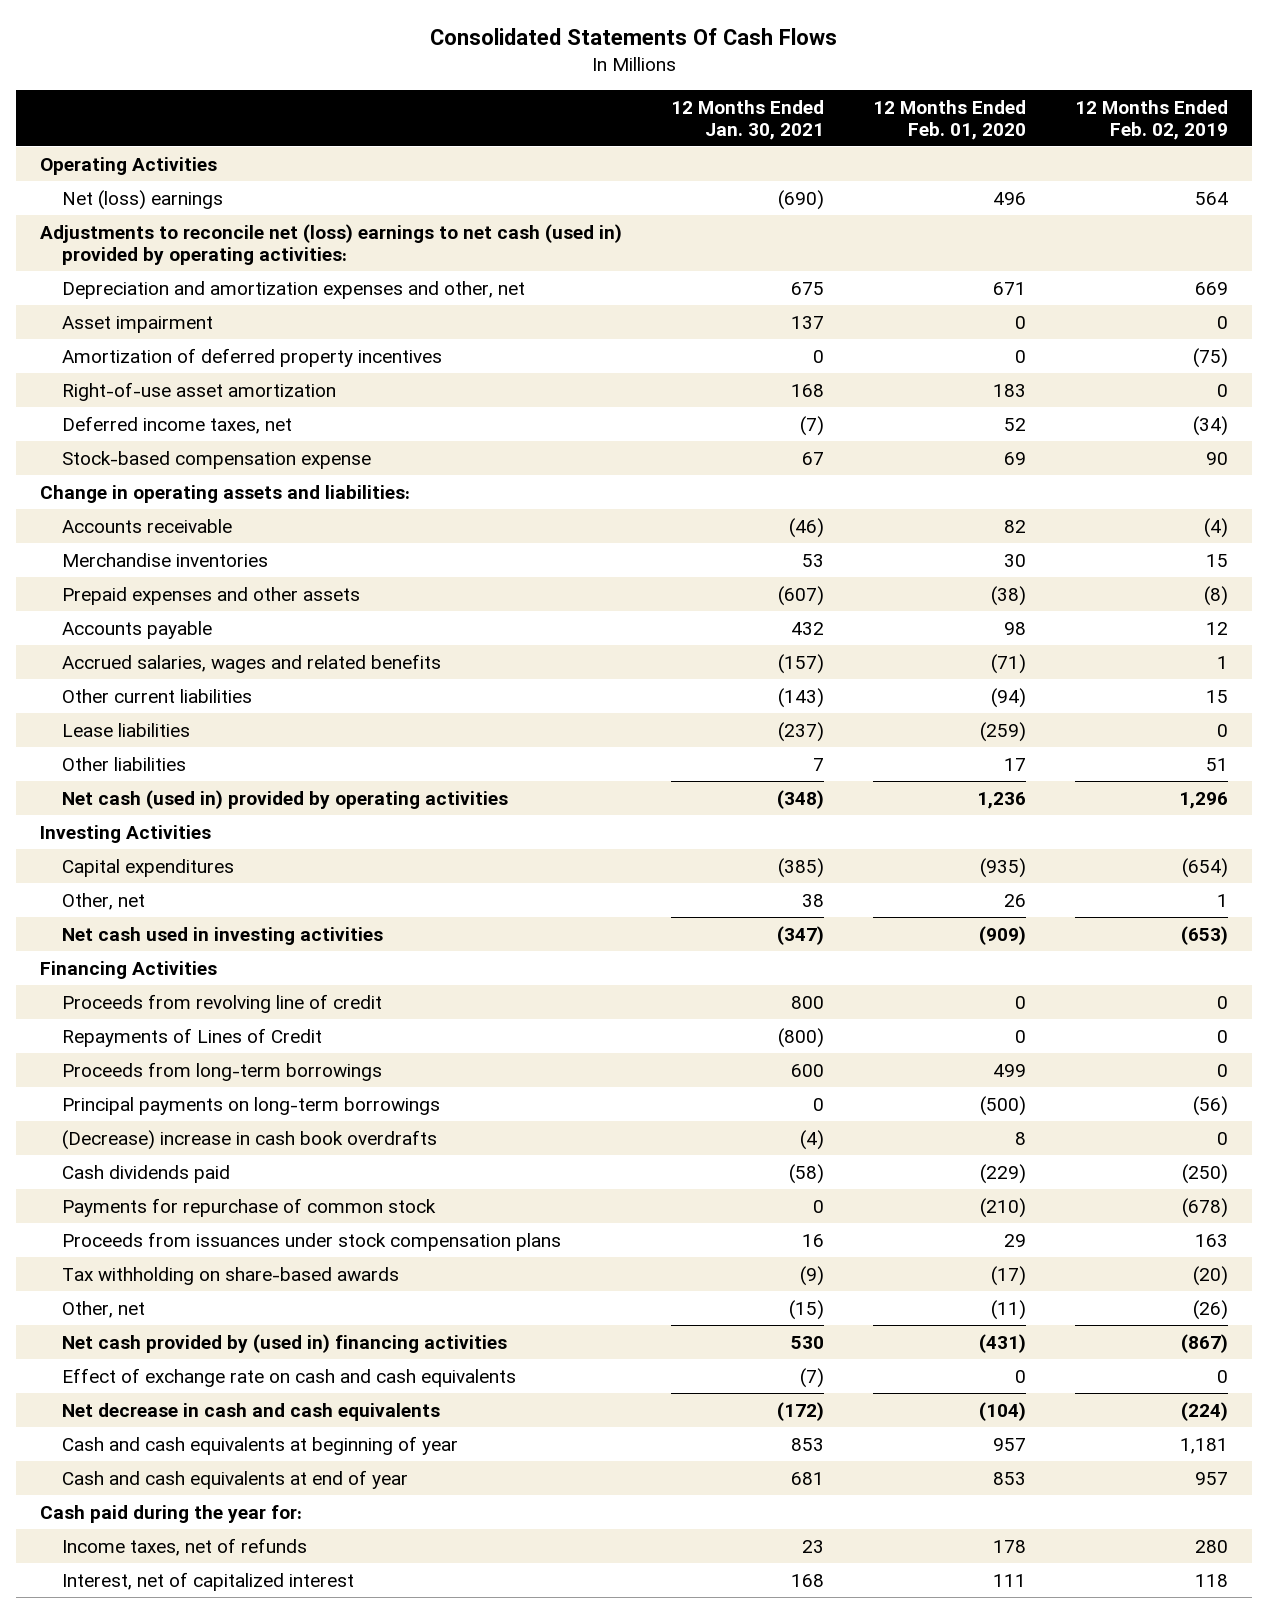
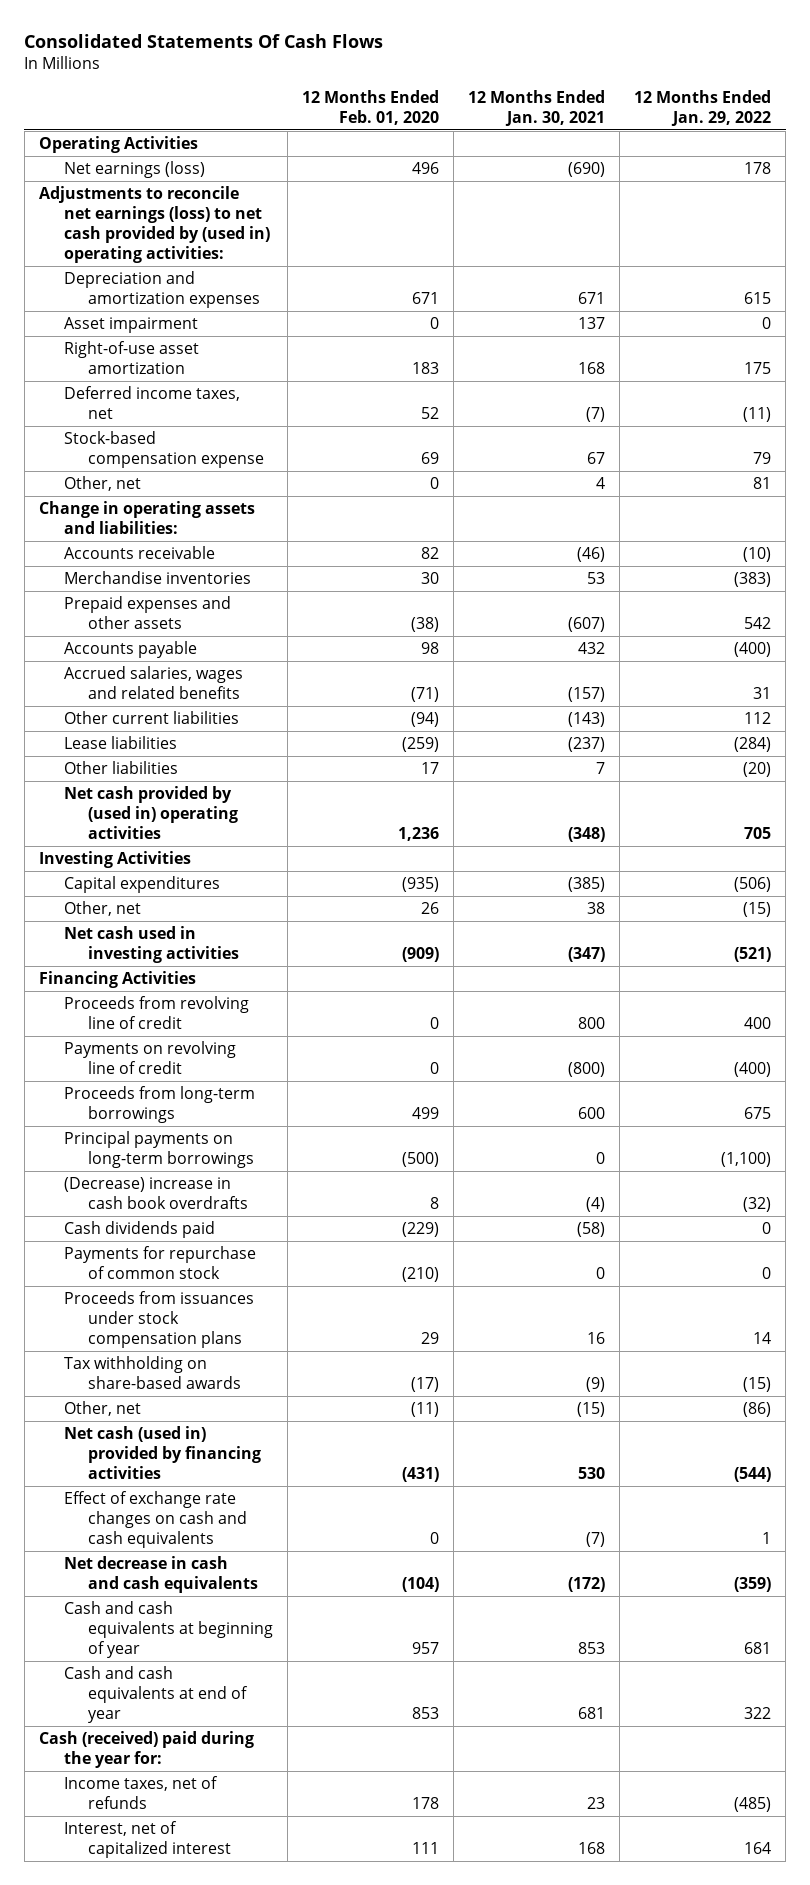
[1074,99,1228,140] 12 Months Ended Feb. 02, 2019 -> none
none -> [634,89,772,126] 12 Months Ended Jan. 29, 2022
[62,189,224,210] Net (loss) earnings -> [63,161,205,179] Net earnings (loss)
[40,223,623,265] Adjustments to reconcile net (loss) earnings to net cash (used in) provided by operating activities: -> [38,186,270,263] Adjustments to reconcile net earnings (loss) to net cash provided by (used in) operating activities:
[62,280,526,299] Depreciation and amortization expenses and other, net -> [63,271,261,308] Depreciation and amortization expenses
[791,281,825,295] 675 -> [578,291,606,304] 671
[62,347,443,367] Amortization of deferred property incentives -> none
none -> [63,476,141,492] Other, net
[62,789,509,809] Net cash (used in) provided by operating activities -> [63,786,239,839] Net cash provided by (used in) operating activities
[62,1027,323,1047] Repayments of Lines of Credit -> [63,1041,236,1074] Payments on revolving line of credit
[62,1333,508,1353] Net cash provided by (used in) financing activities -> [63,1426,262,1479] Net cash (used in) provided by financing activities
[62,1367,517,1387] Effect of exchange rate on cash and cash equivalents -> [63,1491,248,1548] Effect of exchange rate changes on cash and cash equivalents
[40,1504,303,1523] Cash paid during the year for: -> [38,1731,254,1768] Cash (received) paid during the year for:

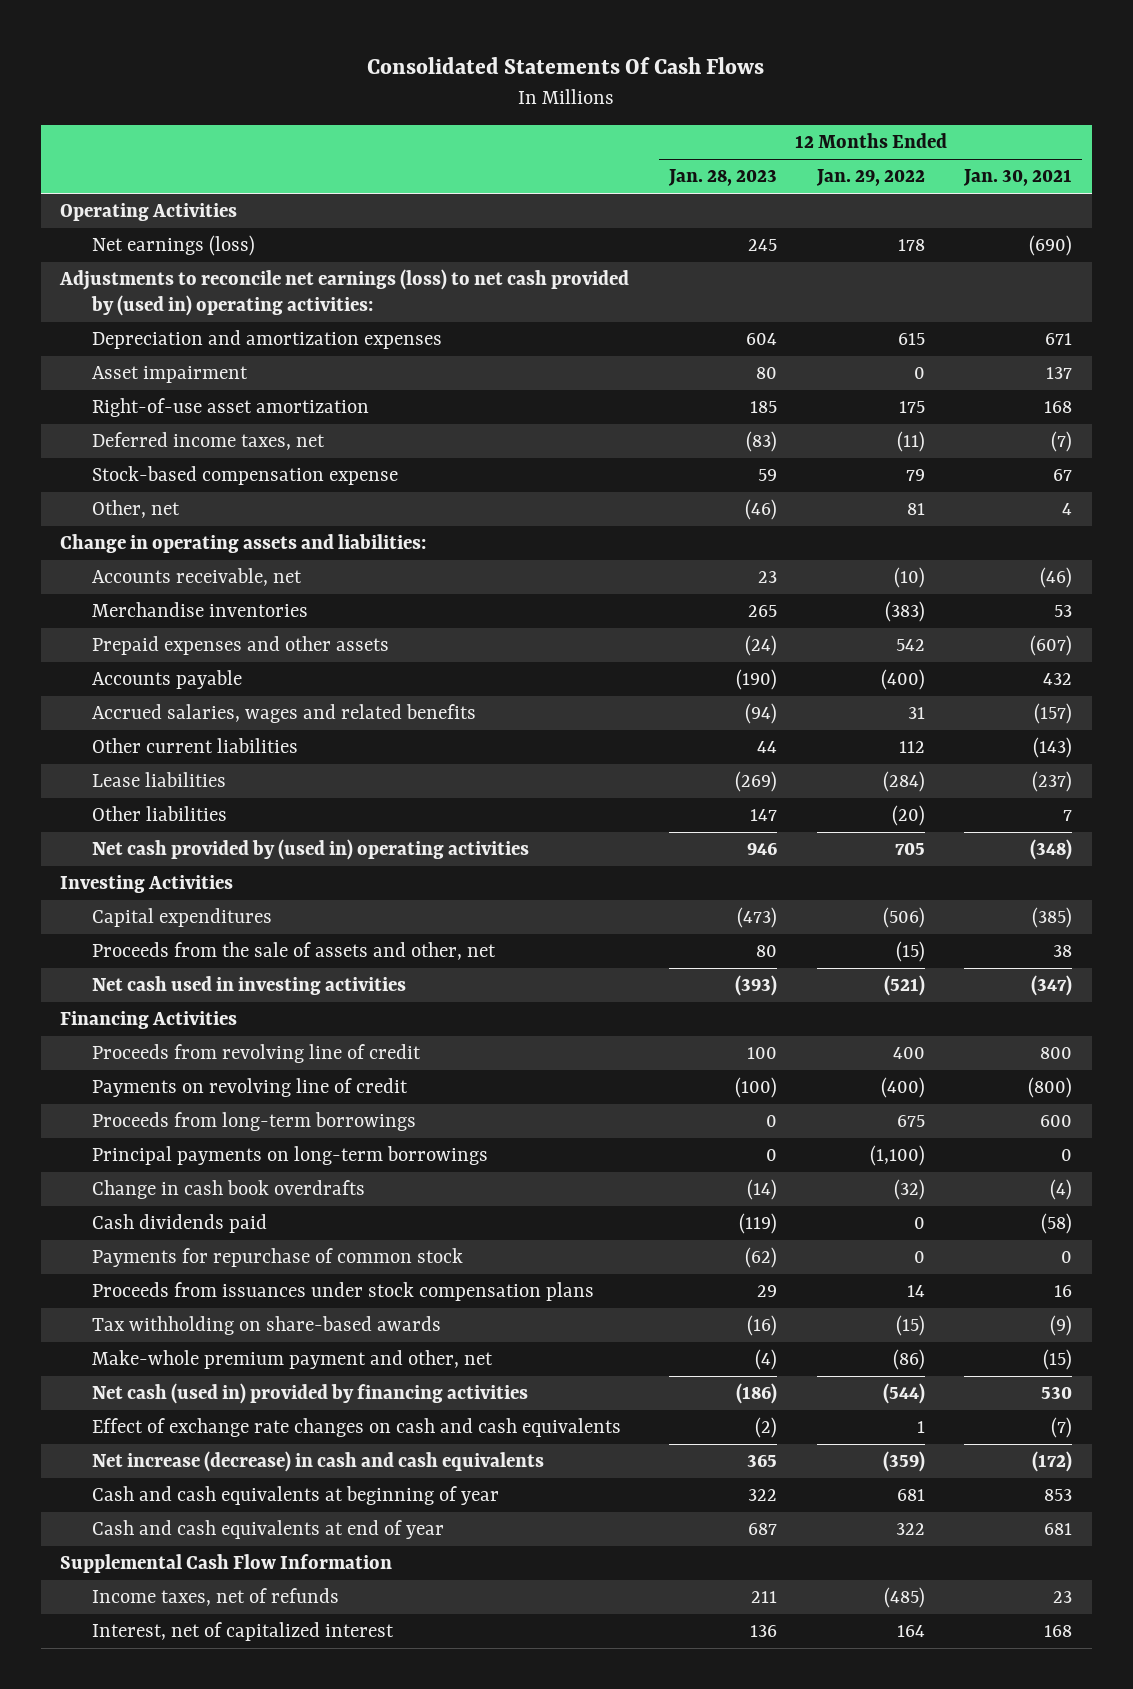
[302,89,440,125] 12 Months Ended Feb. 01, 2020 -> none
none -> [668,169,778,187] Jan. 28, 2023
[63,546,215,560] Accounts receivable -> [92,568,303,587] Accounts receivable, net
[63,901,141,917] Other, net -> [92,942,497,961] Proceeds from the sale of assets and other, net
[63,1177,249,1209] (Decrease) increase in cash book overdrafts -> [92,1180,366,1200] Change in cash book overdrafts
[63,1401,141,1417] Other, net -> [92,1350,494,1370] Make-whole premium payment and other, net
[63,1556,259,1593] Net decrease in cash and cash equivalents -> [92,1451,545,1473] Net increase (decrease) in cash and cash equivalents
[38,1731,254,1768] Cash (received) paid during the year for: -> none
none -> [60,1554,393,1574] Supplemental Cash Flow Information

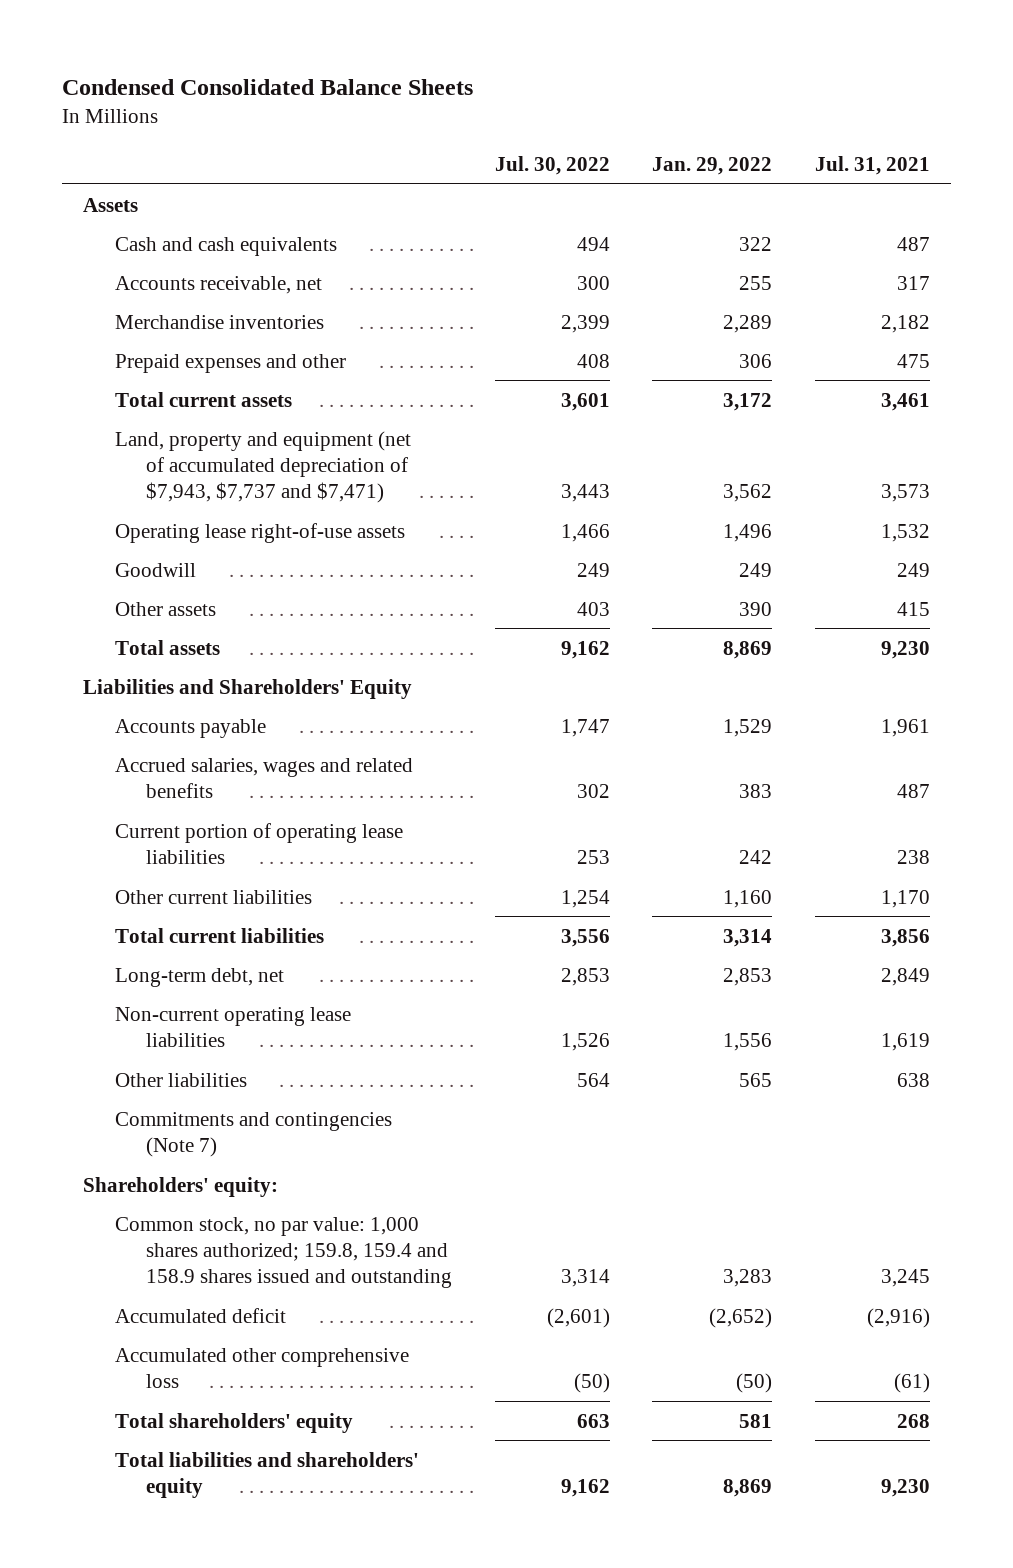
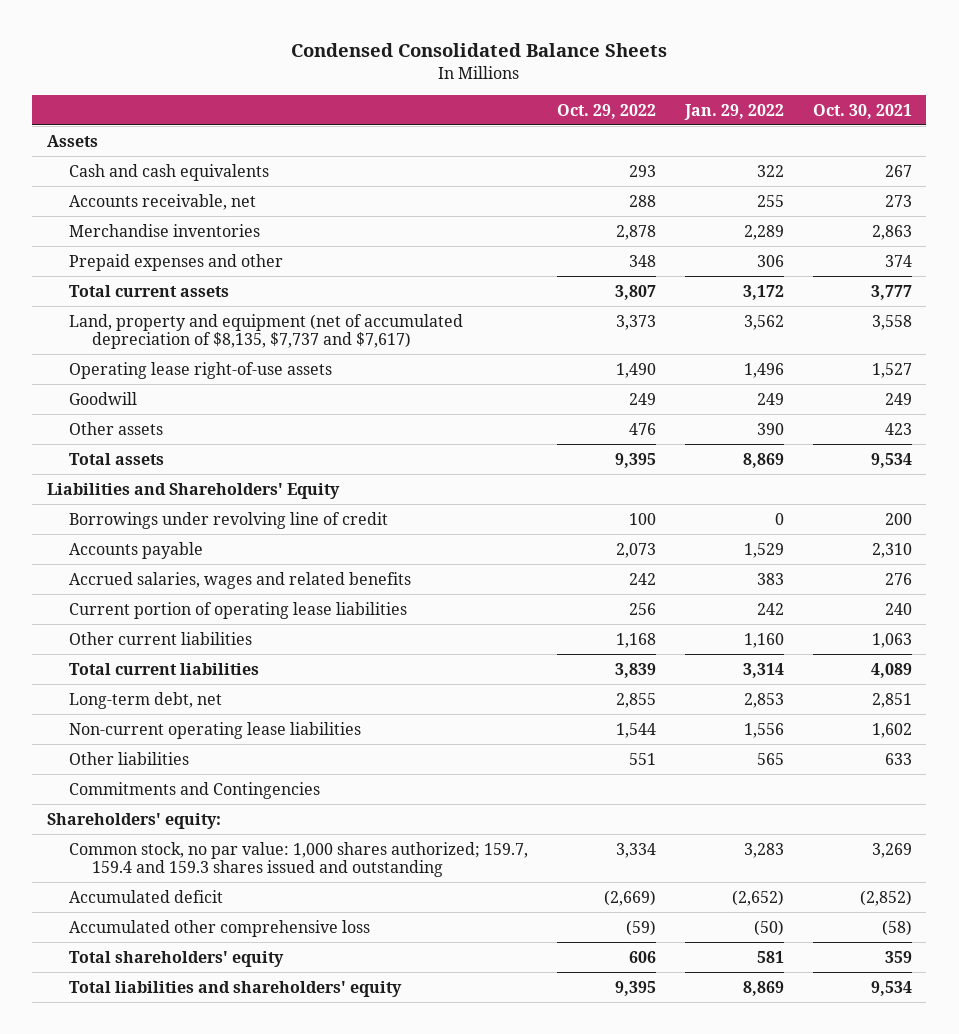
[494,155,610,175] Jul. 30, 2022 -> none
[814,155,930,175] Jul. 31, 2021 -> none
none -> [557,103,657,119] Oct. 29, 2022
none -> [812,103,912,119] Oct. 30, 2021
[114,430,411,504] Land, property and equipment (net of accumulated depreciation of $7,943, $7,737 and $7,471) -> [69,313,464,350] Land, property and equipment (net of accumulated depreciation of $8,135, $7,737 and $7,617)
none -> [69,511,389,529] Borrowings under revolving line of credit
[114,1111,392,1157] Commitments and contingencies (Note 7) -> [69,781,321,799] Commitments and Contingencies
[114,1216,453,1289] Common stock, no par value: 1,000 shares authorized; 159.8, 159.4 and 158.9 shares issued and outstanding -> [69,841,529,878] Common stock, no par value: 1,000 shares authorized; 159.7, 159.4 and 159.3 shares issued and outstanding

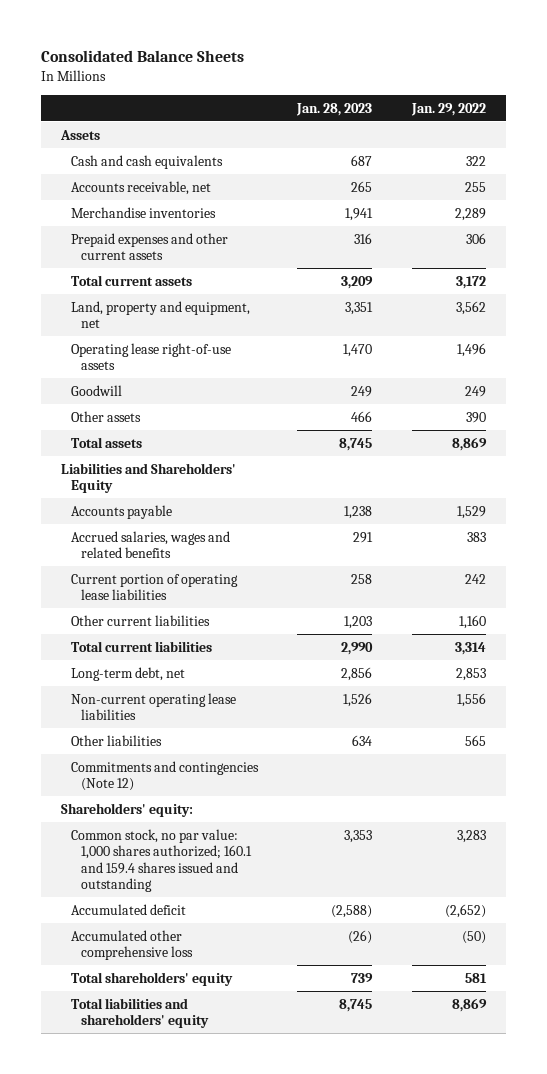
[291,43,668,58] Condensed Consolidated Balance Sheets -> [40,50,244,63] Consolidated Balance Sheets
[557,103,657,119] Oct. 29, 2022 -> none
[812,103,912,119] Oct. 30, 2021 -> none
none -> [296,102,373,116] Jan. 28, 2023
[69,253,284,271] Prepaid expenses and other -> [70,232,228,261] Prepaid expenses and other current assets
[69,313,464,350] Land, property and equipment (net of accumulated depreciation of $8,135, $7,737 and $7,617) -> [70,300,250,329] Land, property and equipment, net
[69,511,389,529] Borrowings under revolving line of credit -> none
[69,781,321,799] Commitments and Contingencies -> [70,760,259,792] Commitments and contingencies (Note 12)
[69,841,529,878] Common stock, no par value: 1,000 shares authorized; 159.7, 159.4 and 159.3 shares issued and outstanding -> [70,828,252,893] Common stock, no par value: 1,000 shares authorized; 160.1 and 159.4 shares issued and outstanding

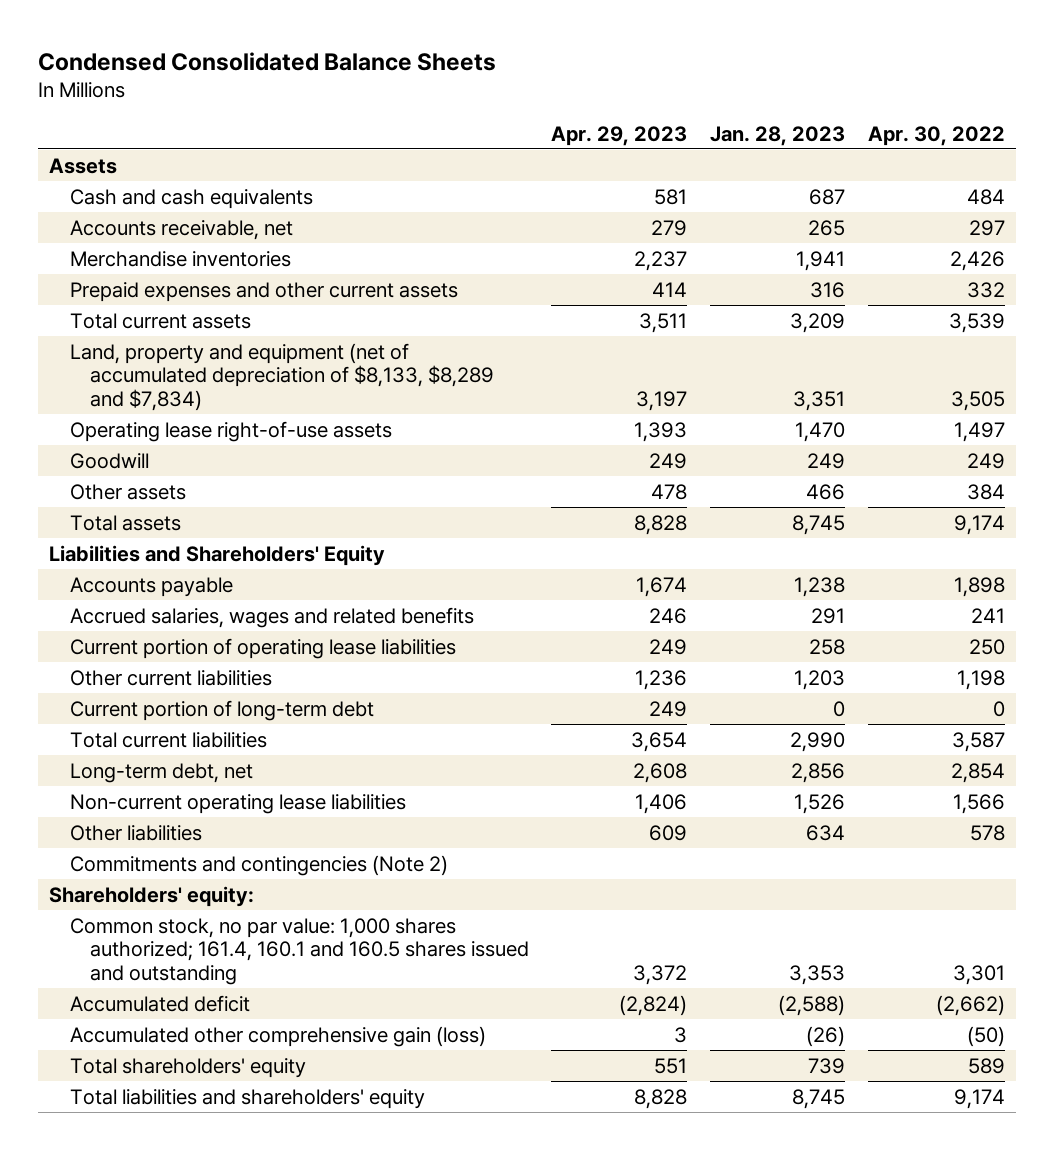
[40,50,244,63] Consolidated Balance Sheets -> [38,51,497,71] Condensed Consolidated Balance Sheets
[411,102,487,116] Jan. 29, 2022 -> none
none -> [551,125,688,146] Apr. 29, 2023
none -> [867,125,1005,146] Apr. 30, 2022
[70,300,250,329] Land, property and equipment, net -> [69,342,494,412] Land, property and equipment (net of accumulated depreciation of $8,133, $8,289 and $7,834)
none -> [69,699,374,721] Current portion of long-term debt
[70,760,259,792] Commitments and contingencies (Note 12) -> [69,854,448,876] Commitments and contingencies (Note 2)
[70,828,252,893] Common stock, no par value: 1,000 shares authorized; 160.1 and 159.4 shares issued and outstanding -> [69,917,529,986] Common stock, no par value: 1,000 shares authorized; 161.4, 160.1 and 160.5 shares issued and outstanding
[70,929,193,961] Accumulated other comprehensive loss -> [69,1025,486,1047] Accumulated other comprehensive gain (loss)

